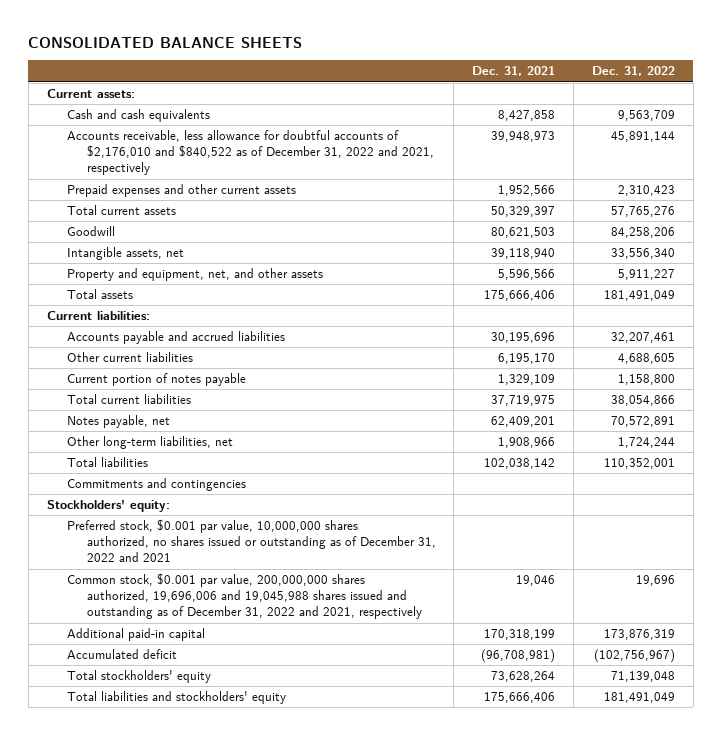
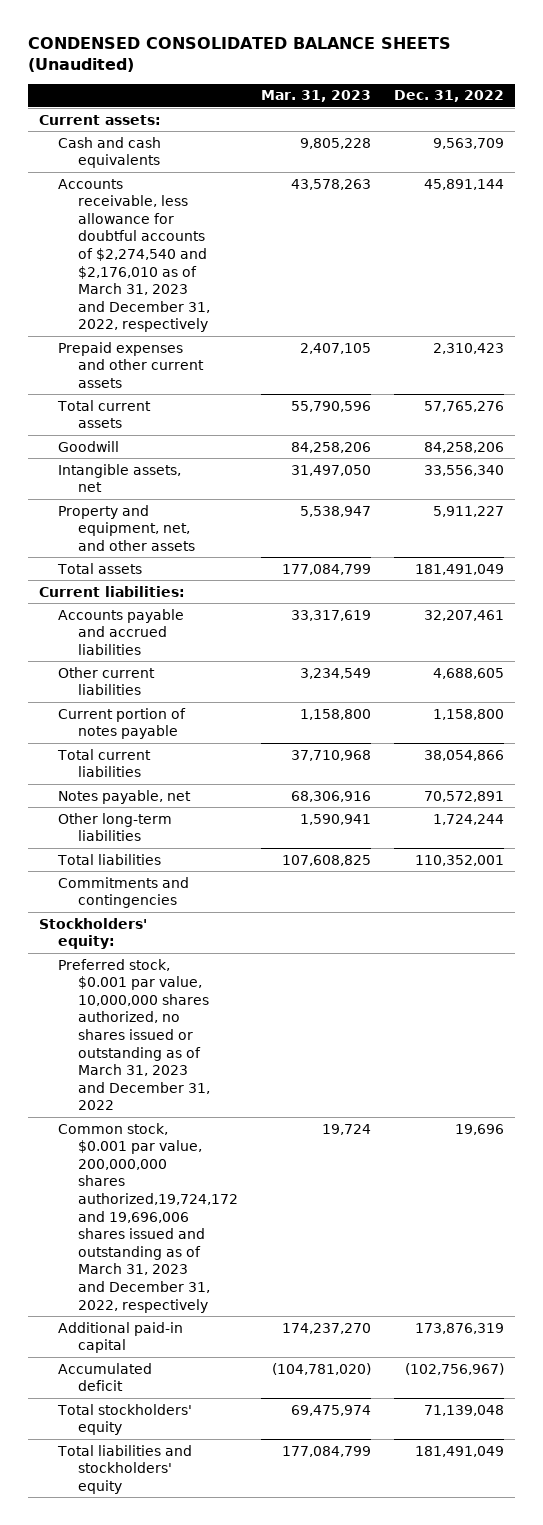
[28,36,303,48] CONSOLIDATED BALANCE SHEETS -> [27,36,451,73] CONDENSED CONSOLIDATED BALANCE SHEETS (Unaudited)
[472,66,556,77] Dec. 31, 2021 -> none
none -> [260,90,371,103] Mar. 31, 2023
[66,129,434,176] Accounts receivable, less allowance for doubtful accounts of $2,176,010 and $840,522 as of December 31, 2022 and 2021, respectively -> [58,178,210,333] Accounts receivable, less allowance for doubtful accounts of $2,274,540 and $2,176,010 as of March 31, 2023 and December 31, 2022, respectively
[66,435,233,449] Other long-term liabilities, net -> [58,812,173,842] Other long-term liabilities
[66,518,436,563] Preferred stock, $0.001 par value, 10,000,000 shares authorized, no shares issued or outstanding as of December 31, 2022 and 2021 -> [58,958,210,1111] Preferred stock, $0.001 par value, 10,000,000 shares authorized, no shares issued or outstanding as of March 31, 2023 and December 31, 2022
[66,572,422,620] Common stock, $0.001 par value, 200,000,000 shares authorized, 19,696,006 and 19,045,988 shares issued and outstanding as of December 31, 2022 and 2021, respectively -> [58,1122,238,1313] Common stock, $0.001 par value, 200,000,000 shares authorized,19,724,172 and 19,696,006 shares issued and outstanding as of March 31, 2023 and December 31, 2022, respectively

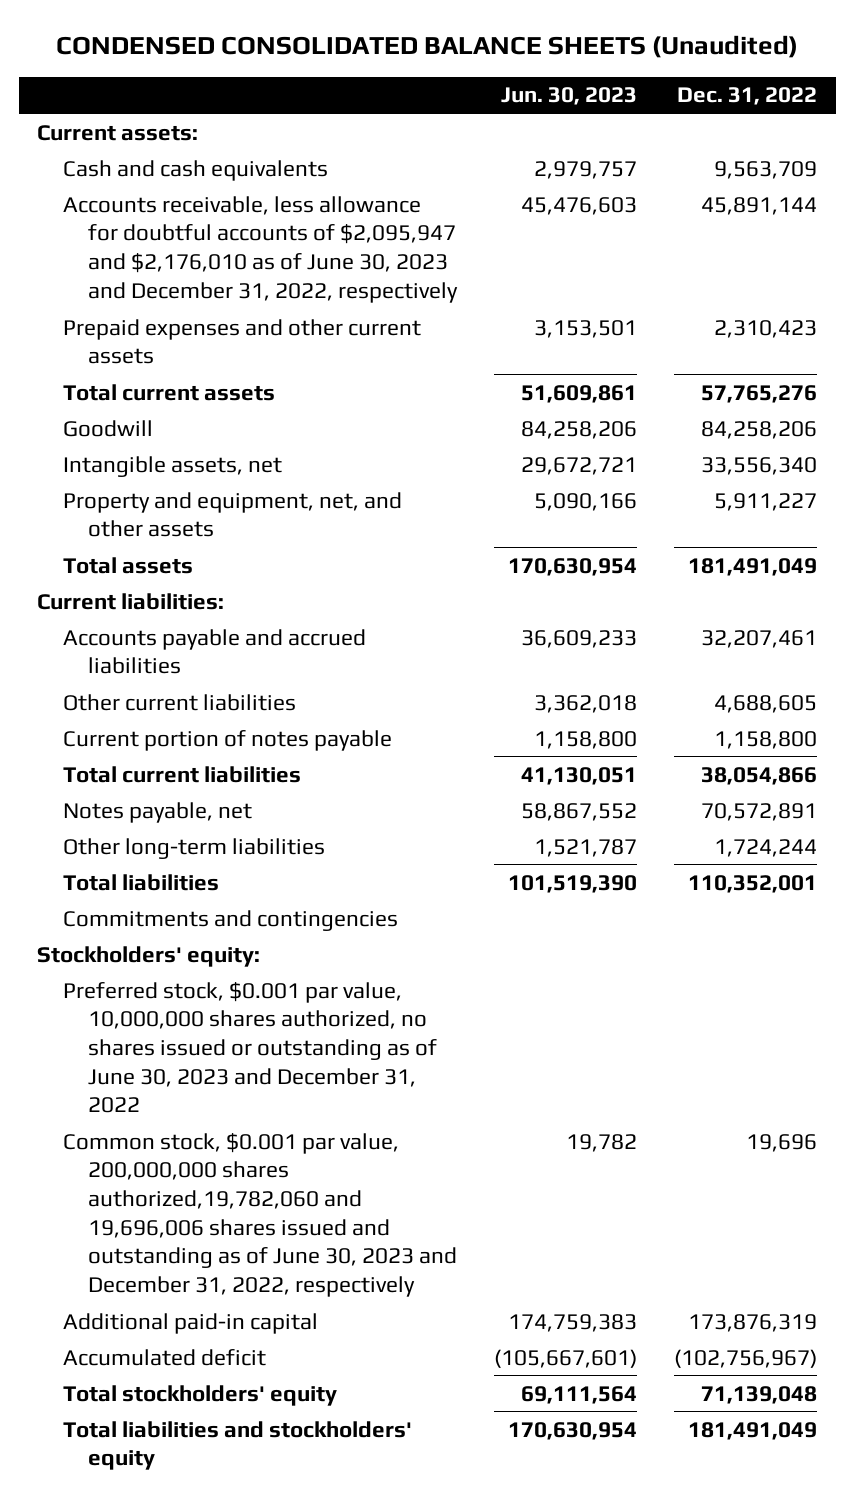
[260,90,371,103] Mar. 31, 2023 -> none
none -> [501,87,638,106] Jun. 30, 2023
[58,178,210,333] Accounts receivable, less allowance for doubtful accounts of $2,274,540 and $2,176,010 as of March 31, 2023 and December 31, 2022, respectively -> [62,195,459,303] Accounts receivable, less allowance for doubtful accounts of $2,095,947 and $2,176,010 as of June 30, 2023 and December 31, 2022, respectively
[58,958,210,1111] Preferred stock, $0.001 par value, 10,000,000 shares authorized, no shares issued or outstanding as of March 31, 2023 and December 31, 2022 -> [62,981,438,1114] Preferred stock, $0.001 par value, 10,000,000 shares authorized, no shares issued or outstanding as of June 30, 2023 and December 31, 2022
[58,1122,238,1313] Common stock, $0.001 par value, 200,000,000 shares authorized,19,724,172 and 19,696,006 shares issued and outstanding as of March 31, 2023 and December 31, 2022, respectively -> [62,1132,458,1298] Common stock, $0.001 par value, 200,000,000 shares authorized,19,782,060 and 19,696,006 shares issued and outstanding as of June 30, 2023 and December 31, 2022, respectively

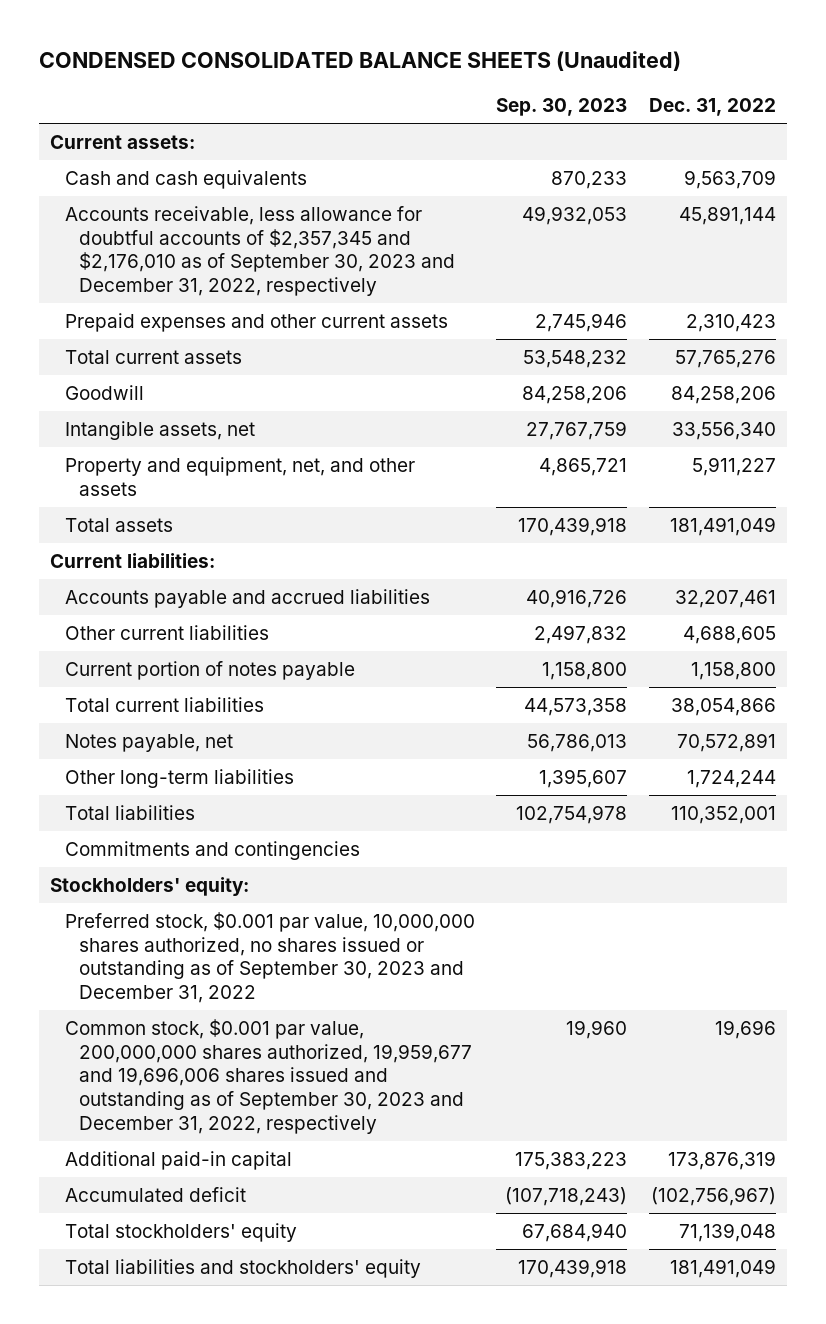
[501,87,638,106] Jun. 30, 2023 -> none
none -> [496,98,628,117] Sep. 30, 2023
[62,195,459,303] Accounts receivable, less allowance for doubtful accounts of $2,095,947 and $2,176,010 as of June 30, 2023 and December 31, 2022, respectively -> [64,205,456,297] Accounts receivable, less allowance for doubtful accounts of $2,357,345 and $2,176,010 as of September 30, 2023 and December 31, 2022, respectively
[62,981,438,1114] Preferred stock, $0.001 par value, 10,000,000 shares authorized, no shares issued or outstanding as of June 30, 2023 and December 31, 2022 -> [64,911,475,1004] Preferred stock, $0.001 par value, 10,000,000 shares authorized, no shares issued or outstanding as of September 30, 2023 and December 31, 2022
[62,1132,458,1298] Common stock, $0.001 par value, 200,000,000 shares authorized,19,782,060 and 19,696,006 shares issued and outstanding as of June 30, 2023 and December 31, 2022, respectively -> [64,1018,473,1135] Common stock, $0.001 par value, 200,000,000 shares authorized, 19,959,677 and 19,696,006 shares issued and outstanding as of September 30, 2023 and December 31, 2022, respectively

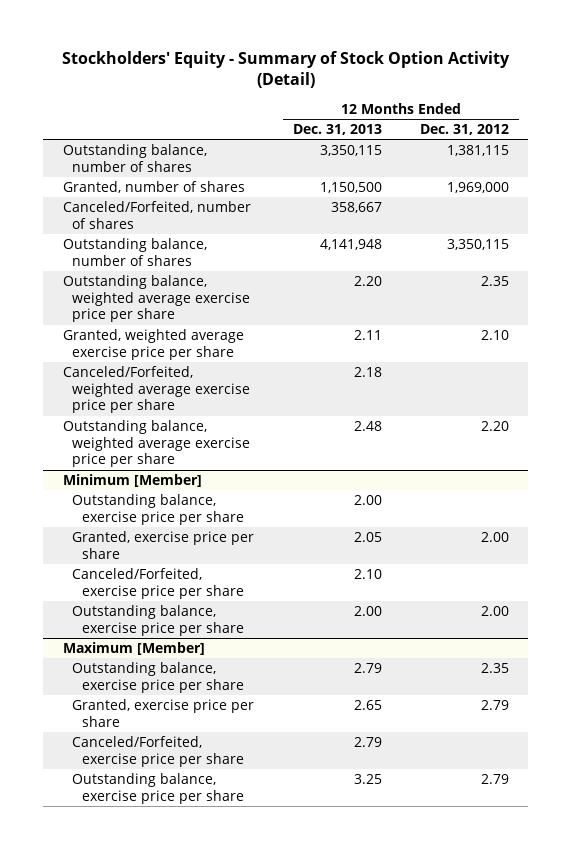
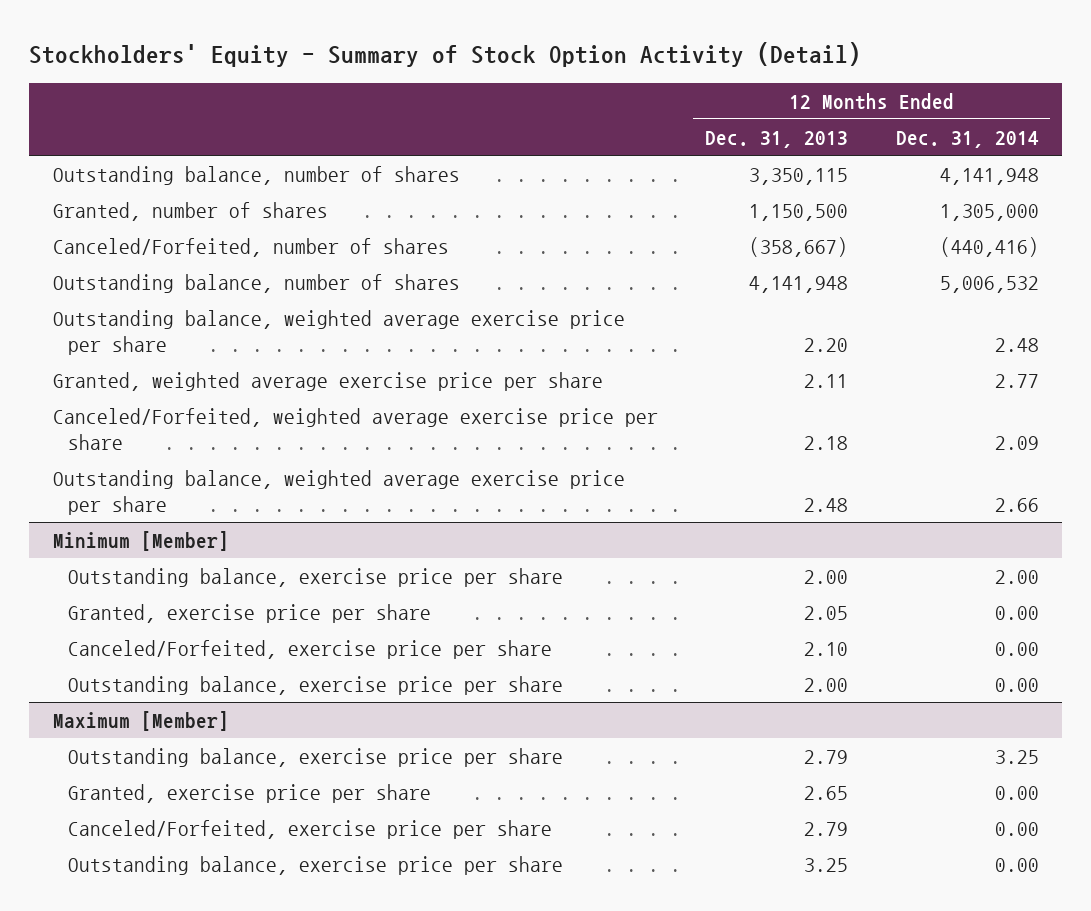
[420,123,510,135] Dec. 31, 2012 -> none
none -> [895,130,1039,148] Dec. 31, 2014
[330,201,382,213] 358,667 -> [749,236,849,257] (358,667)

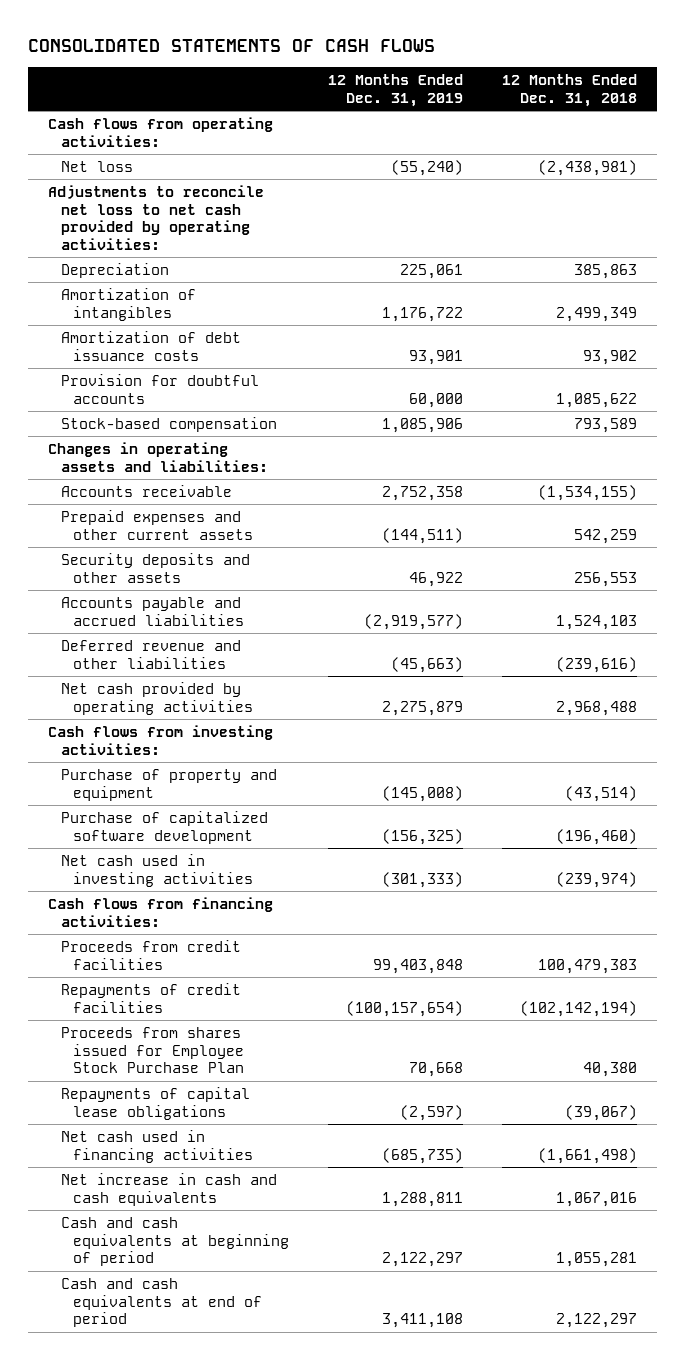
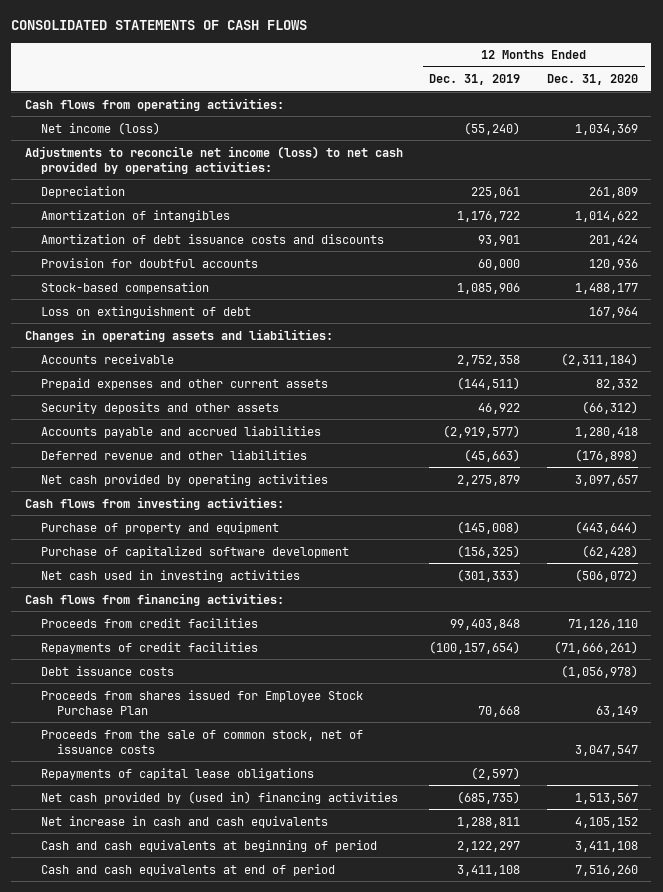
[502,74,638,107] 12 Months Ended Dec. 31, 2018 -> none
none -> [546,74,638,86] Dec. 31, 2020
[60,161,133,173] Net loss -> [41,121,161,135] Net income (loss)
[47,185,264,250] Adjustments to reconcile net loss to net cash provided by operating activities: -> [24,145,403,174] Adjustments to reconcile net income (loss) to net cash provided by operating activities:
[60,331,241,361] Amortization of debt issuance costs -> [41,233,385,244] Amortization of debt issuance costs and discounts
none -> [41,305,252,318] Loss on extinguishment of debt
none -> [41,665,175,676] Debt issuance costs
none -> [41,729,364,754] Proceeds from the sale of common stock, net of issuance costs
[60,1130,254,1163] Net cash used in financing activities -> [41,790,399,804] Net cash provided by (used in) financing activities

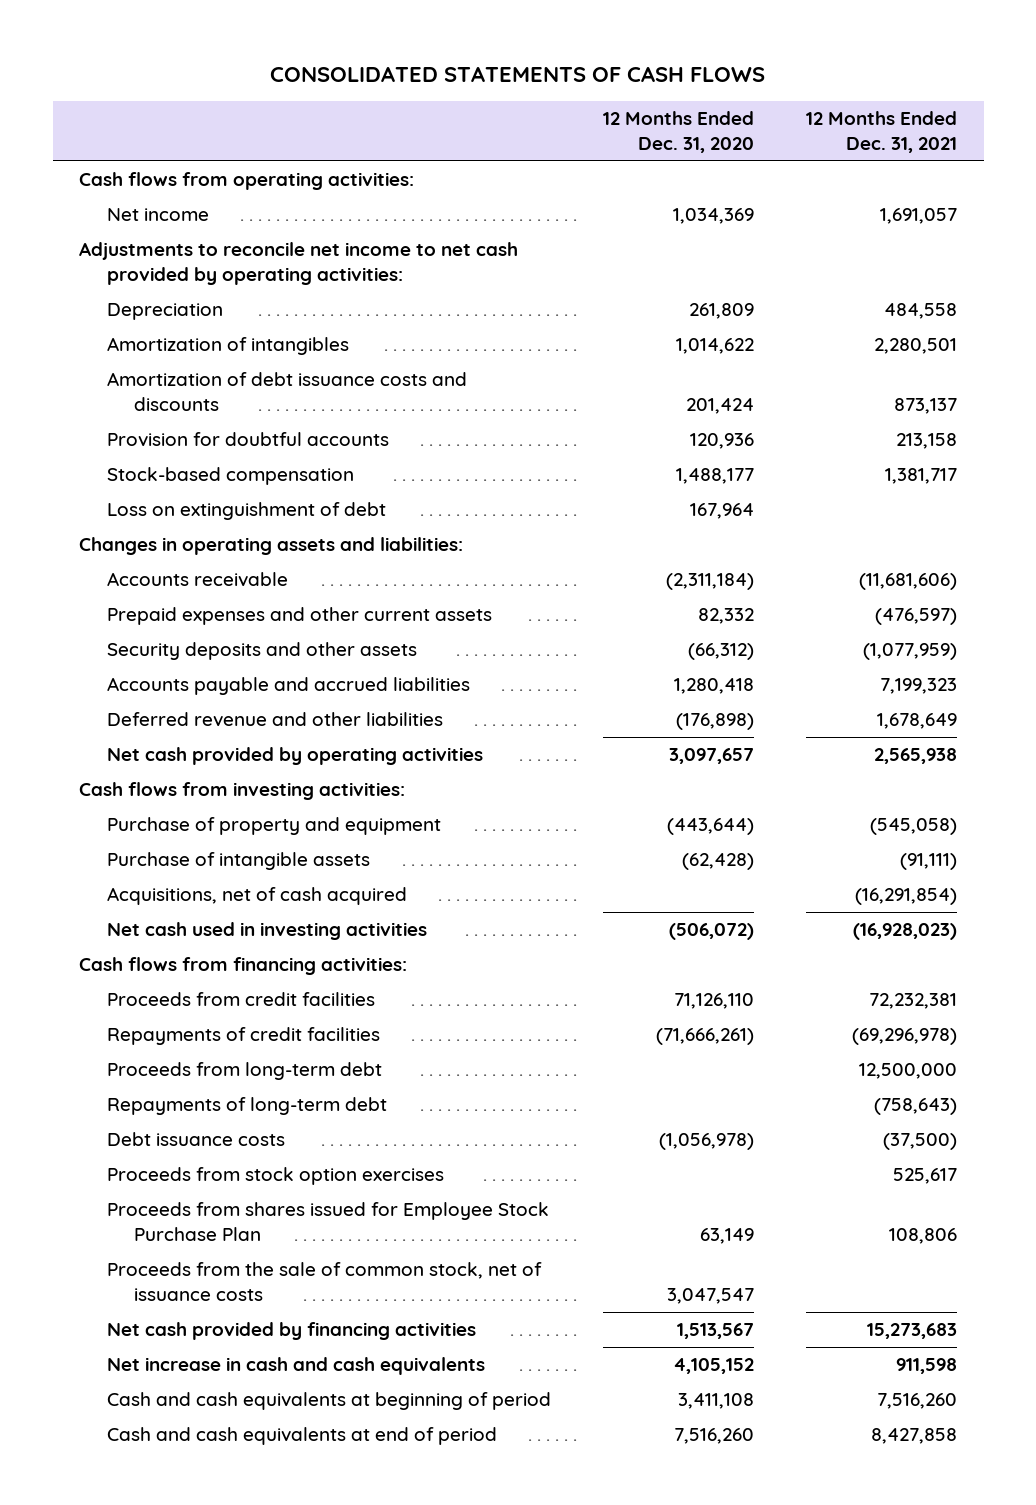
[429,74,521,86] Dec. 31, 2019 -> none
none -> [806,111,958,153] 12 Months Ended Dec. 31, 2021
[41,121,161,135] Net income (loss) -> [106,208,209,222] Net income
[24,145,403,174] Adjustments to reconcile net income (loss) to net cash provided by operating activities: -> [78,242,518,285] Adjustments to reconcile net income to net cash provided by operating activities:
[41,545,350,558] Purchase of capitalized software development -> [106,852,370,871] Purchase of intangible assets
none -> [106,887,407,906] Acquisitions, net of cash acquired
none -> [106,1062,382,1081] Proceeds from long-term debt
none -> [106,1097,387,1116] Repayments of long-term debt
none -> [106,1167,444,1186] Proceeds from stock option exercises
[41,767,315,780] Repayments of capital lease obligations -> none
[41,790,399,804] Net cash provided by (used in) financing activities -> [106,1322,476,1341] Net cash provided by financing activities

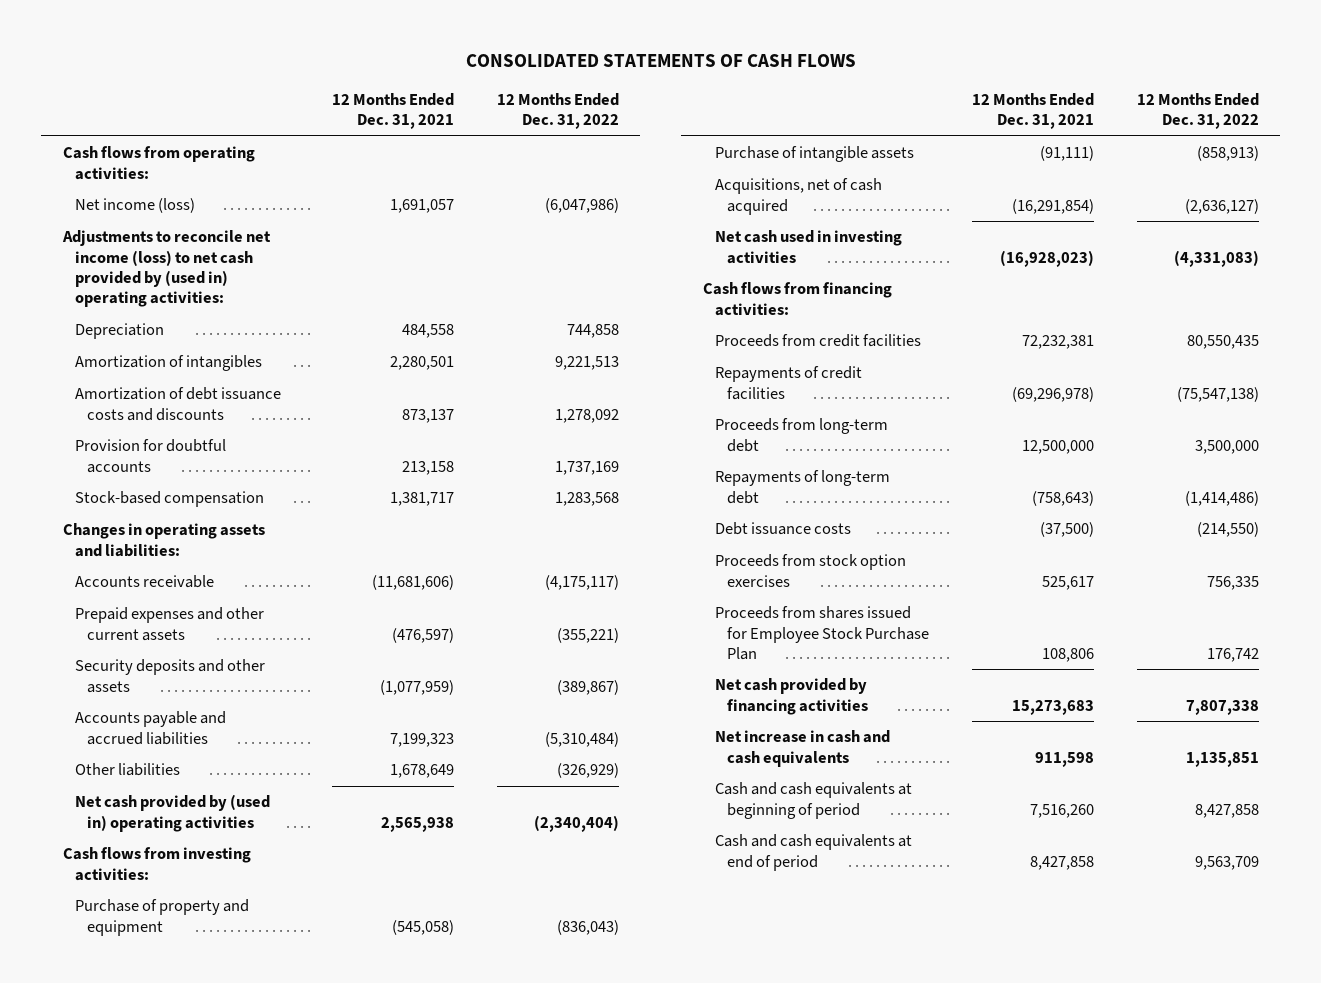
[602,111,754,153] 12 Months Ended Dec. 31, 2020 -> none
none -> [496,92,619,130] 12 Months Ended Dec. 31, 2022
[106,208,209,222] Net income -> [75,198,196,214] Net income (loss)
[78,242,518,285] Adjustments to reconcile net income to net cash provided by operating activities: -> [61,230,271,308] Adjustments to reconcile net income (loss) to net cash provided by (used in) operating activities:
[106,502,386,521] Loss on extinguishment of debt -> none
[106,712,443,728] Deferred revenue and other liabilities -> [75,763,181,777] Other liabilities
[106,747,483,766] Net cash provided by operating activities -> [75,794,271,832] Net cash provided by (used in) operating activities
[106,1262,542,1301] Proceeds from the sale of common stock, net of issuance costs -> none

